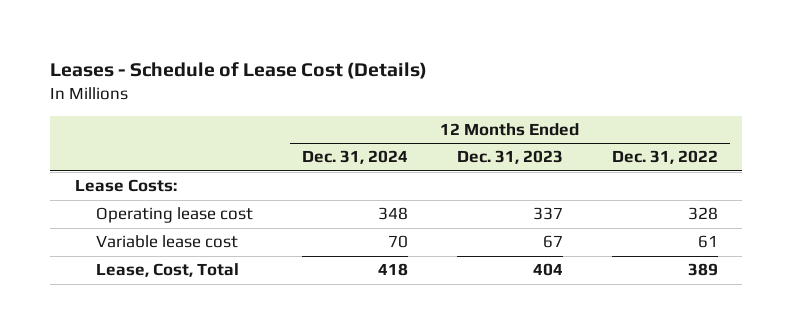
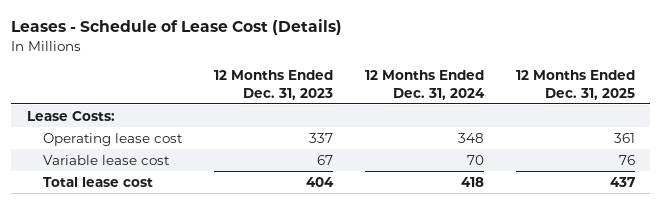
[611,150,718,165] Dec. 31, 2022 -> none
none -> [515,70,635,100] 12 Months Ended Dec. 31, 2025
[96,263,240,278] Lease, Cost, Total -> [43,176,154,187] Total lease cost

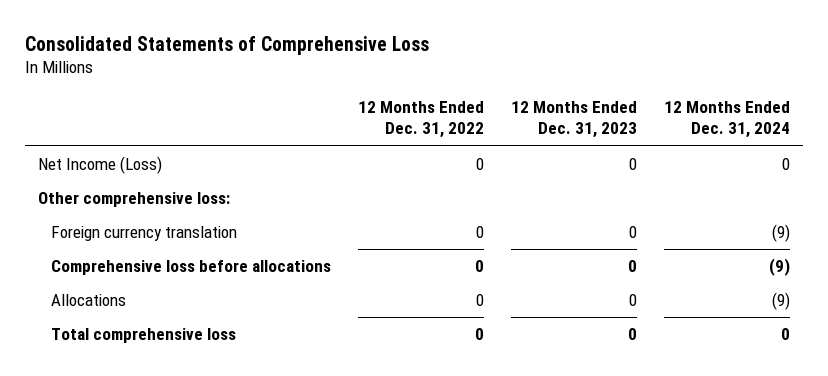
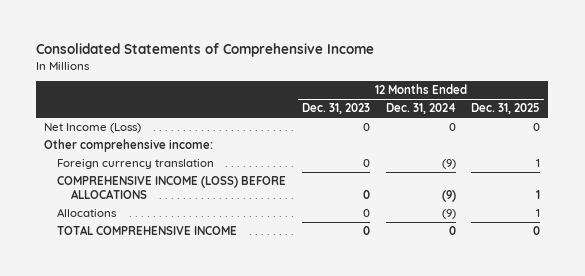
[24,35,429,55] Consolidated Statements of Comprehensive Loss -> [36,43,375,58] Consolidated Statements of Comprehensive Income
[357,101,484,139] 12 Months Ended Dec. 31, 2022 -> none
none -> [471,103,541,115] Dec. 31, 2025
[38,192,231,208] Other comprehensive loss: -> [44,139,214,153] Other comprehensive income:
[50,260,331,276] Comprehensive loss before allocations -> [57,176,287,200] COMPREHENSIVE INCOME (LOSS) BEFORE ALLOCATIONS
[50,328,236,344] Total comprehensive loss -> [57,225,238,236] TOTAL COMPREHENSIVE INCOME

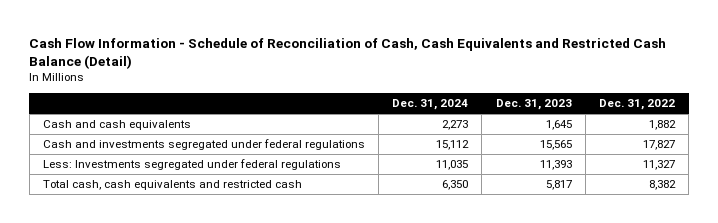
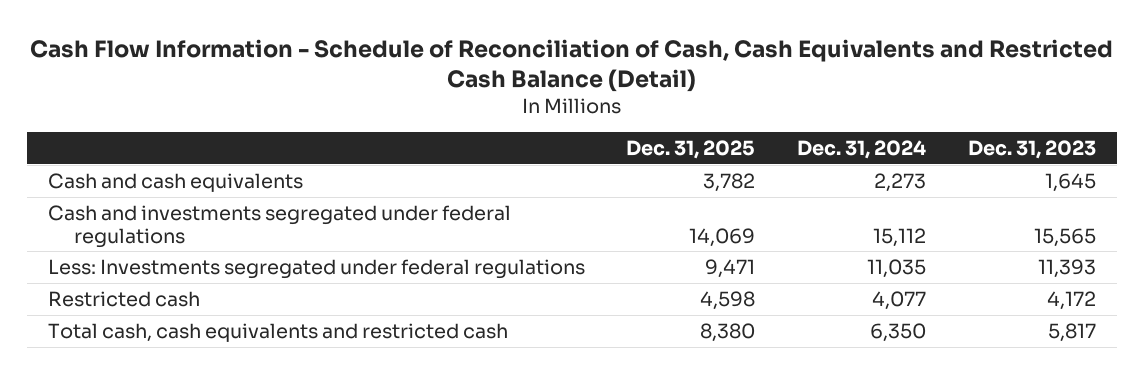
[598,99,675,111] Dec. 31, 2022 -> none
none -> [626,140,756,160] Dec. 31, 2025
none -> [47,290,200,307] Restricted cash

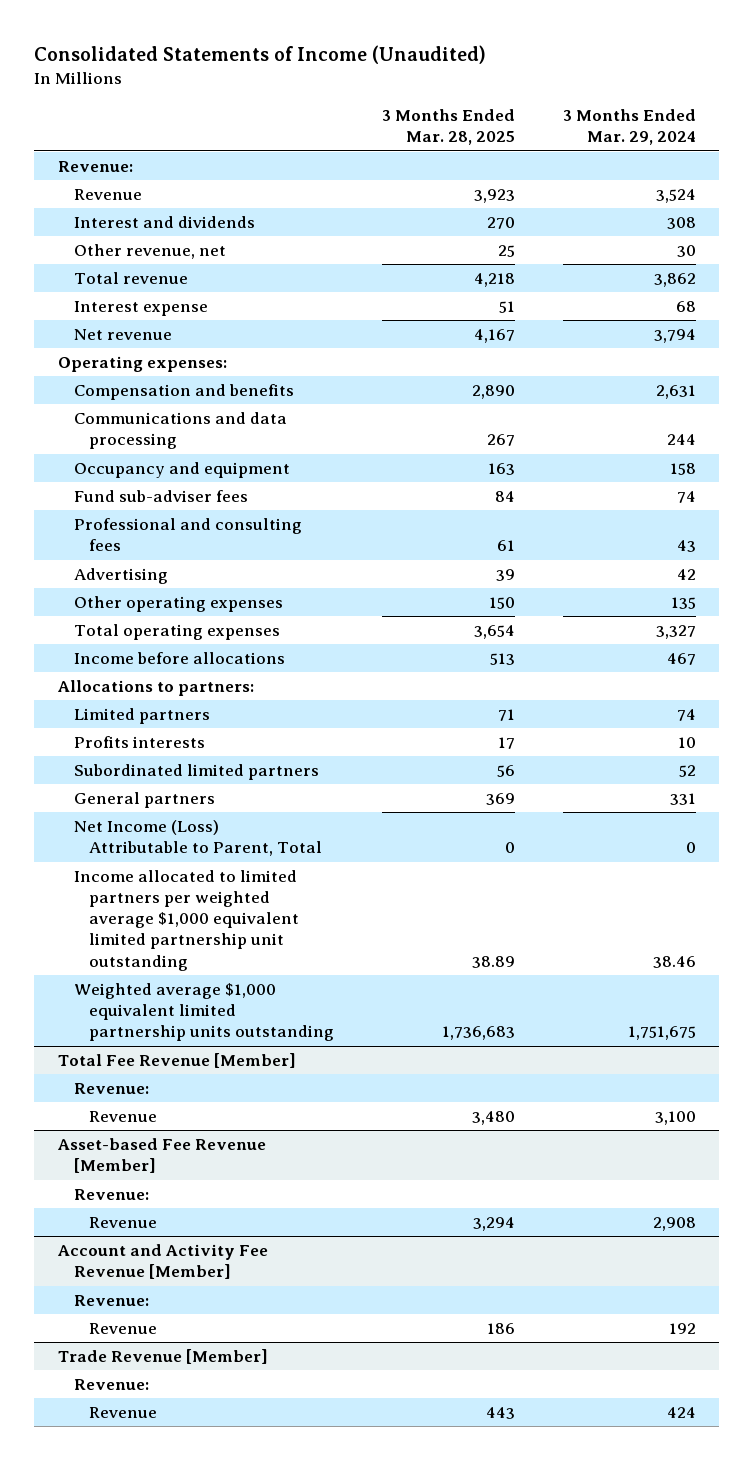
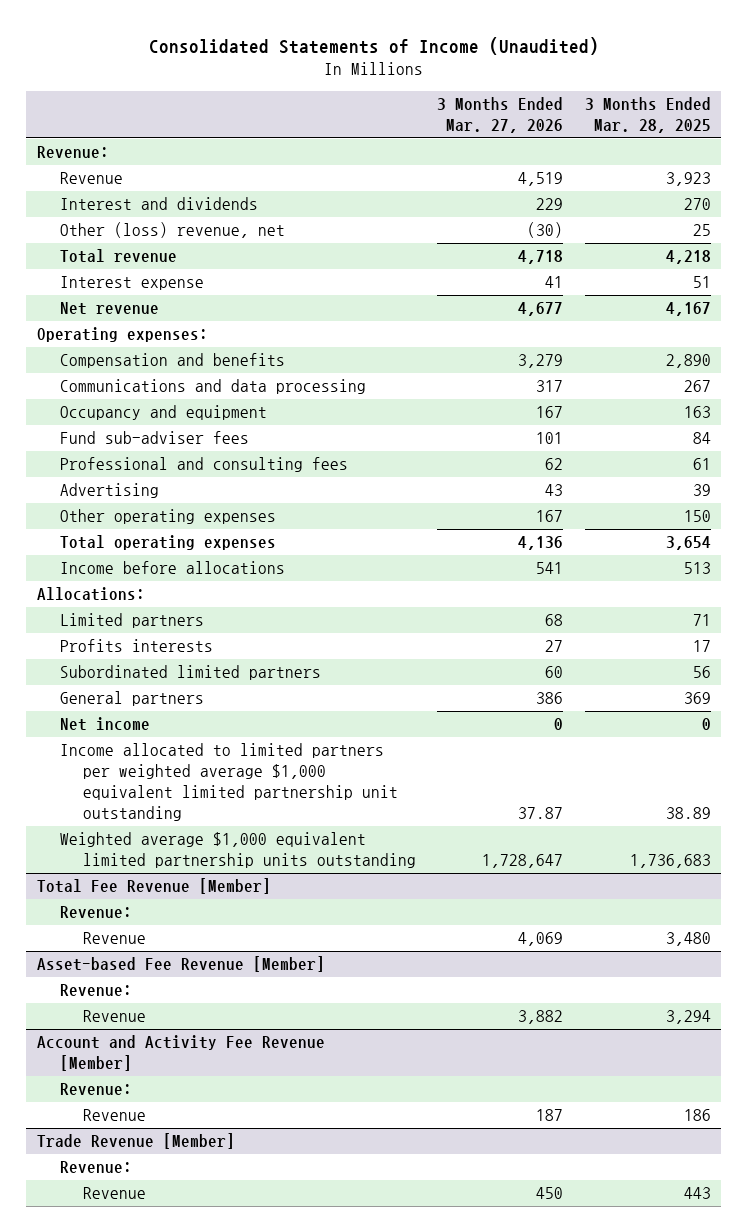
[562,109,696,146] 3 Months Ended Mar. 29, 2024 -> none
none -> [437,96,564,133] 3 Months Ended Mar. 27, 2026
[73,244,226,260] Other revenue, net -> [59,222,285,239] Other (loss) revenue, net
[57,680,255,697] Allocations to partners: -> [36,587,145,602] Allocations:
[73,820,323,857] Net Income (Loss) Attributable to Parent, Total -> [59,717,150,732] Net income

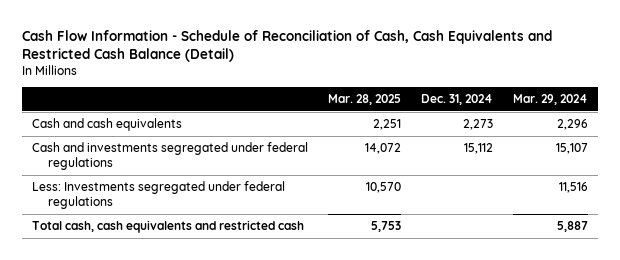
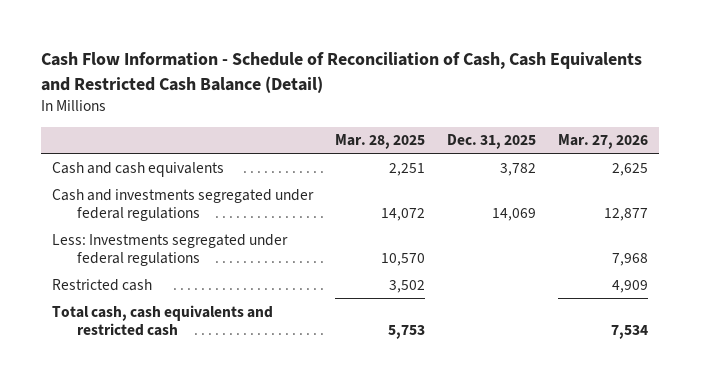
[421,94,494,106] Dec. 31, 2024 -> none
[513,94,589,106] Mar. 29, 2024 -> none
none -> [447,134,537,150] Dec. 31, 2025
none -> [558,134,649,150] Mar. 27, 2026
none -> [52,278,153,291] Restricted cash

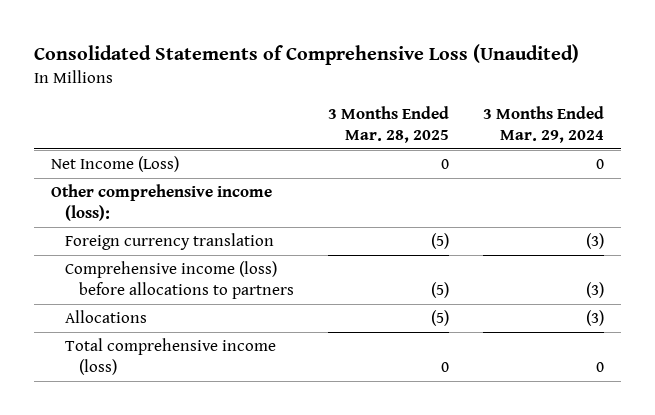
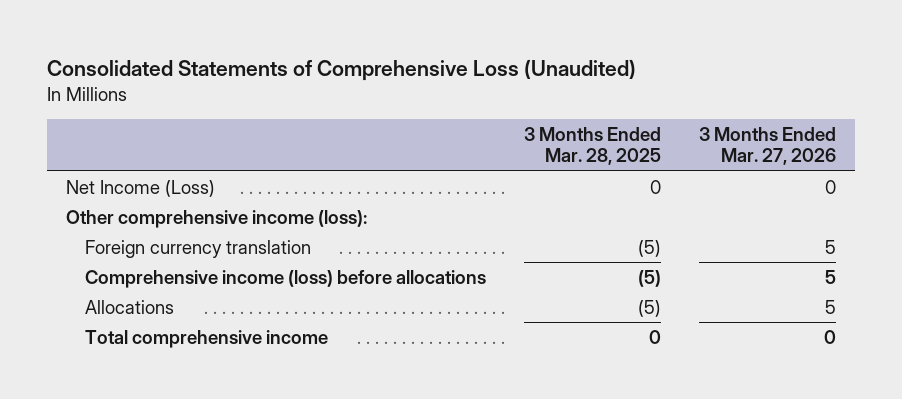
[482,106,604,143] 3 Months Ended Mar. 29, 2024 -> none
none -> [698,126,836,166] 3 Months Ended Mar. 27, 2026
[65,261,295,299] Comprehensive income (loss) before allocations to partners -> [85,269,487,288] Comprehensive income (loss) before allocations
[65,338,277,375] Total comprehensive income (loss) -> [85,329,329,348] Total comprehensive income

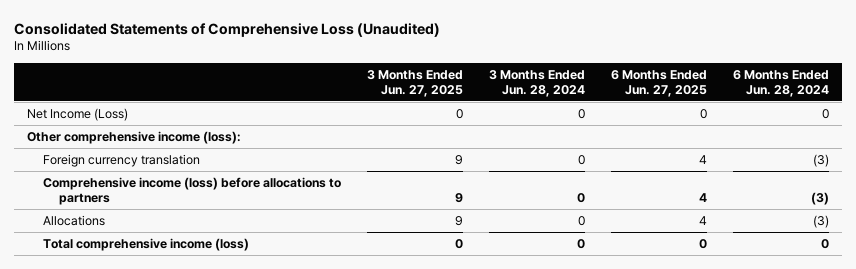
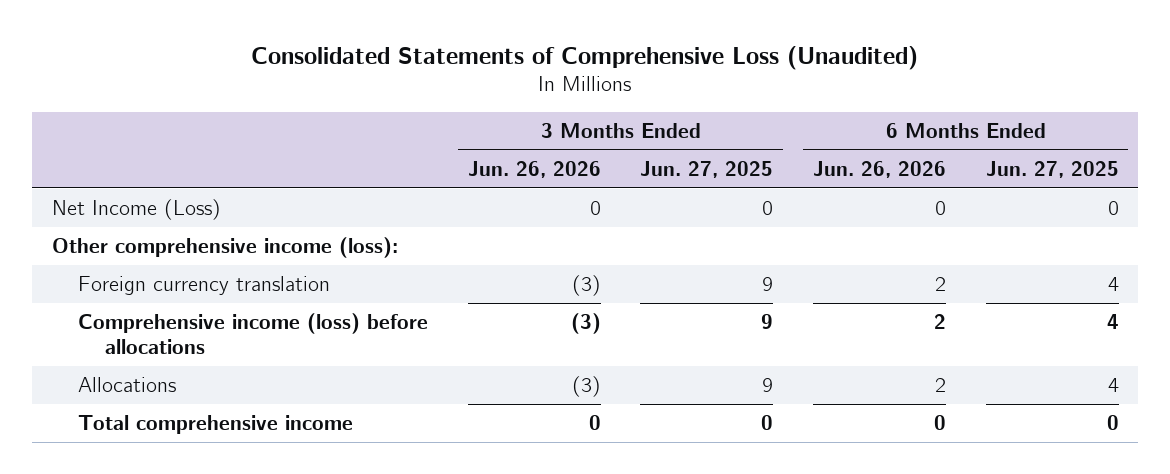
[488,69,585,97] 3 Months Ended Jun. 28, 2024 -> none
[732,69,829,97] 6 Months Ended Jun. 28, 2024 -> none
none -> [467,160,601,178] Jun. 26, 2026
none -> [812,160,946,178] Jun. 26, 2026
[43,176,342,205] Comprehensive income (loss) before allocations to partners -> [78,313,429,355] Comprehensive income (loss) before allocations
[43,237,250,251] Total comprehensive income (loss) -> [78,415,354,435] Total comprehensive income

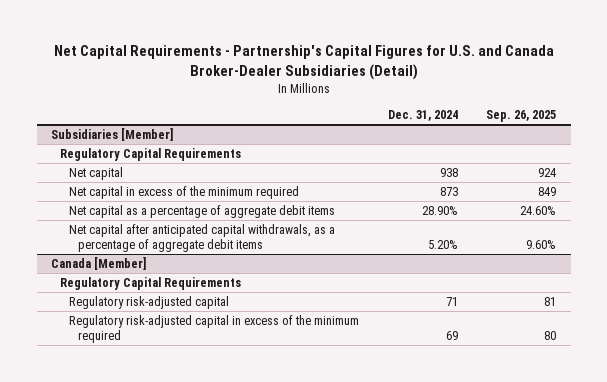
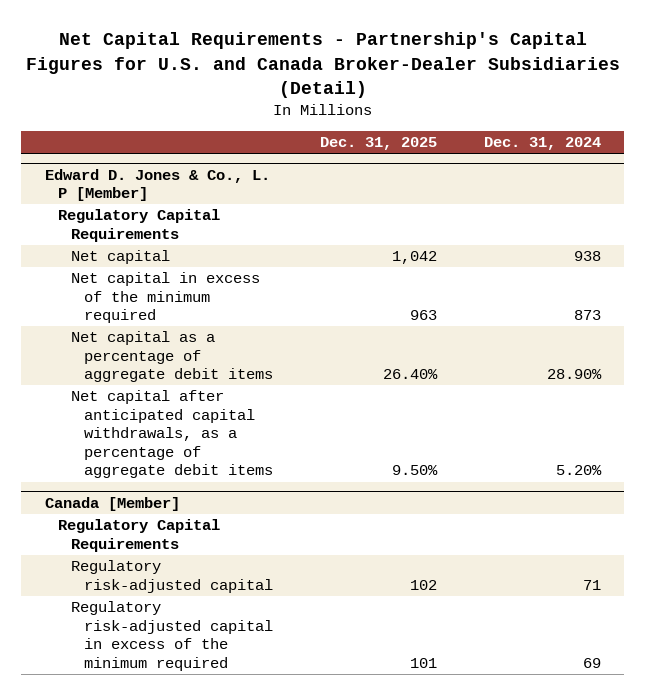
[486,110,557,123] Sep. 26, 2025 -> none
none -> [320,137,438,151] Dec. 31, 2025
[50,127,173,141] Subsidiaries [Member] -> [44,168,270,202] Edward D. Jones & Co., L. P [Member]

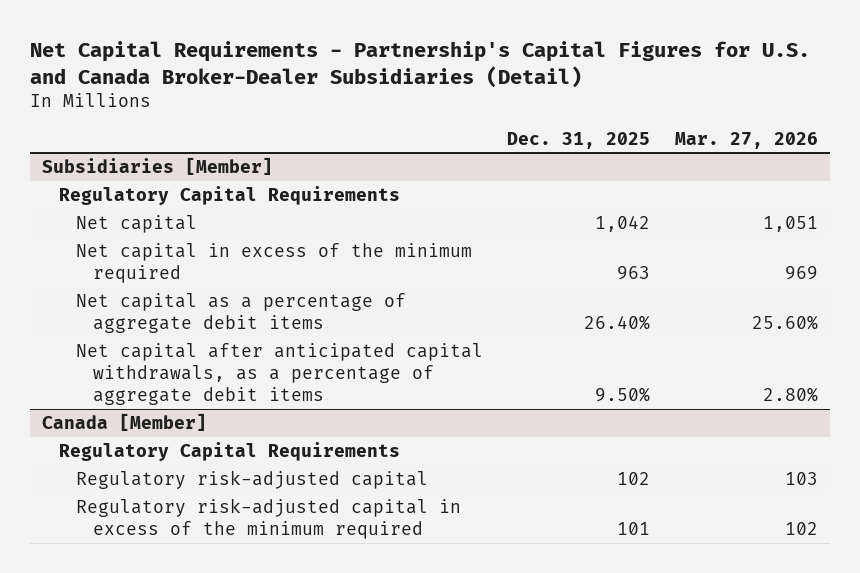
[484,137,602,151] Dec. 31, 2024 -> none
none -> [674,131,818,149] Mar. 27, 2026
[44,168,270,202] Edward D. Jones & Co., L. P [Member] -> [42,157,274,176] Subsidiaries [Member]

